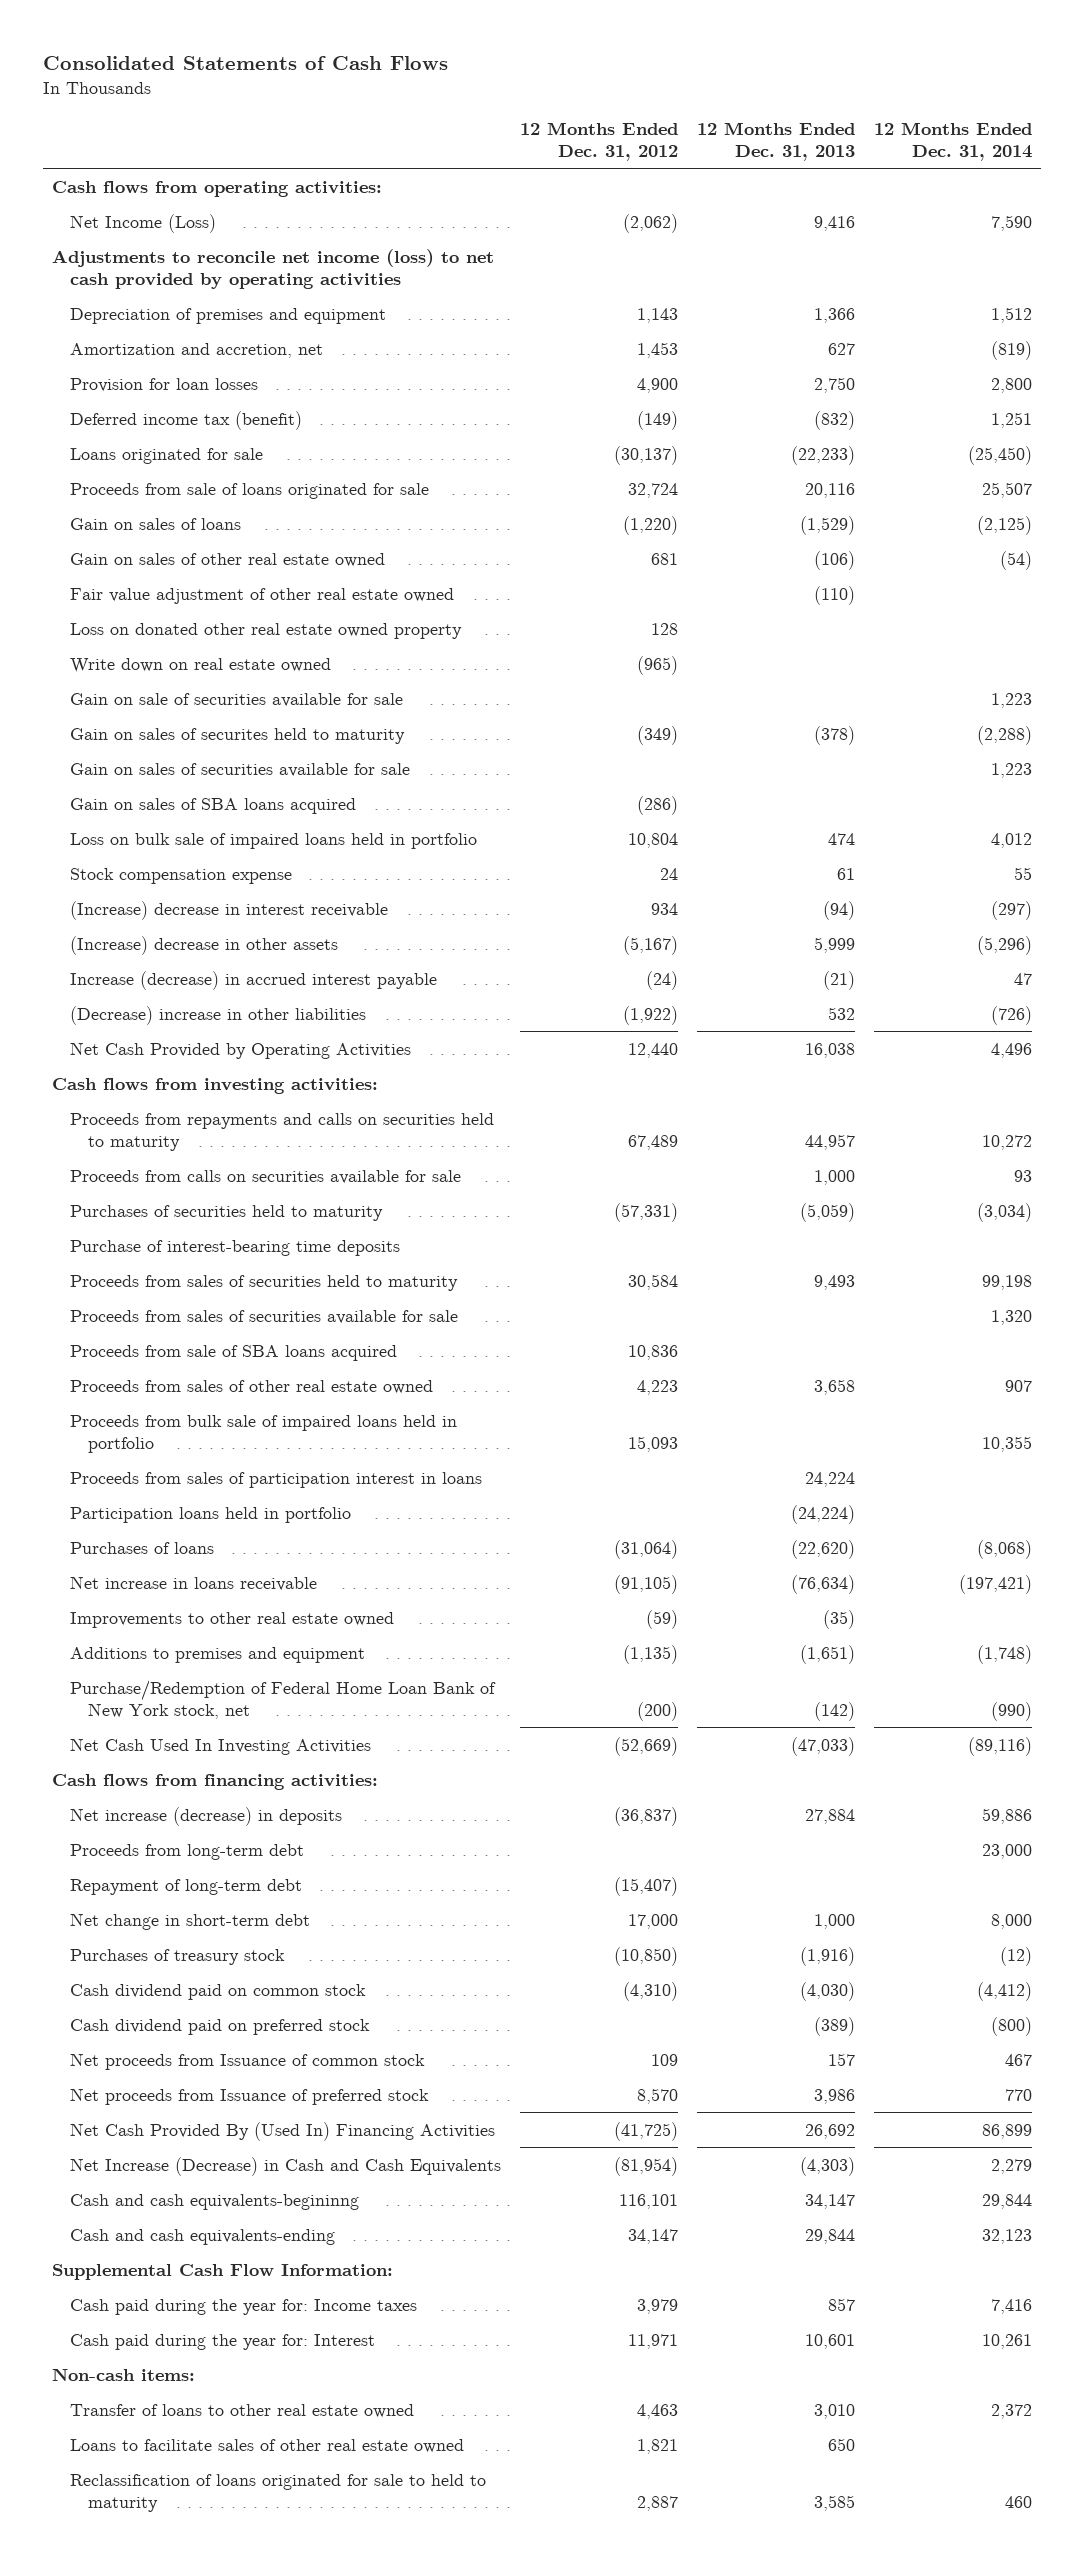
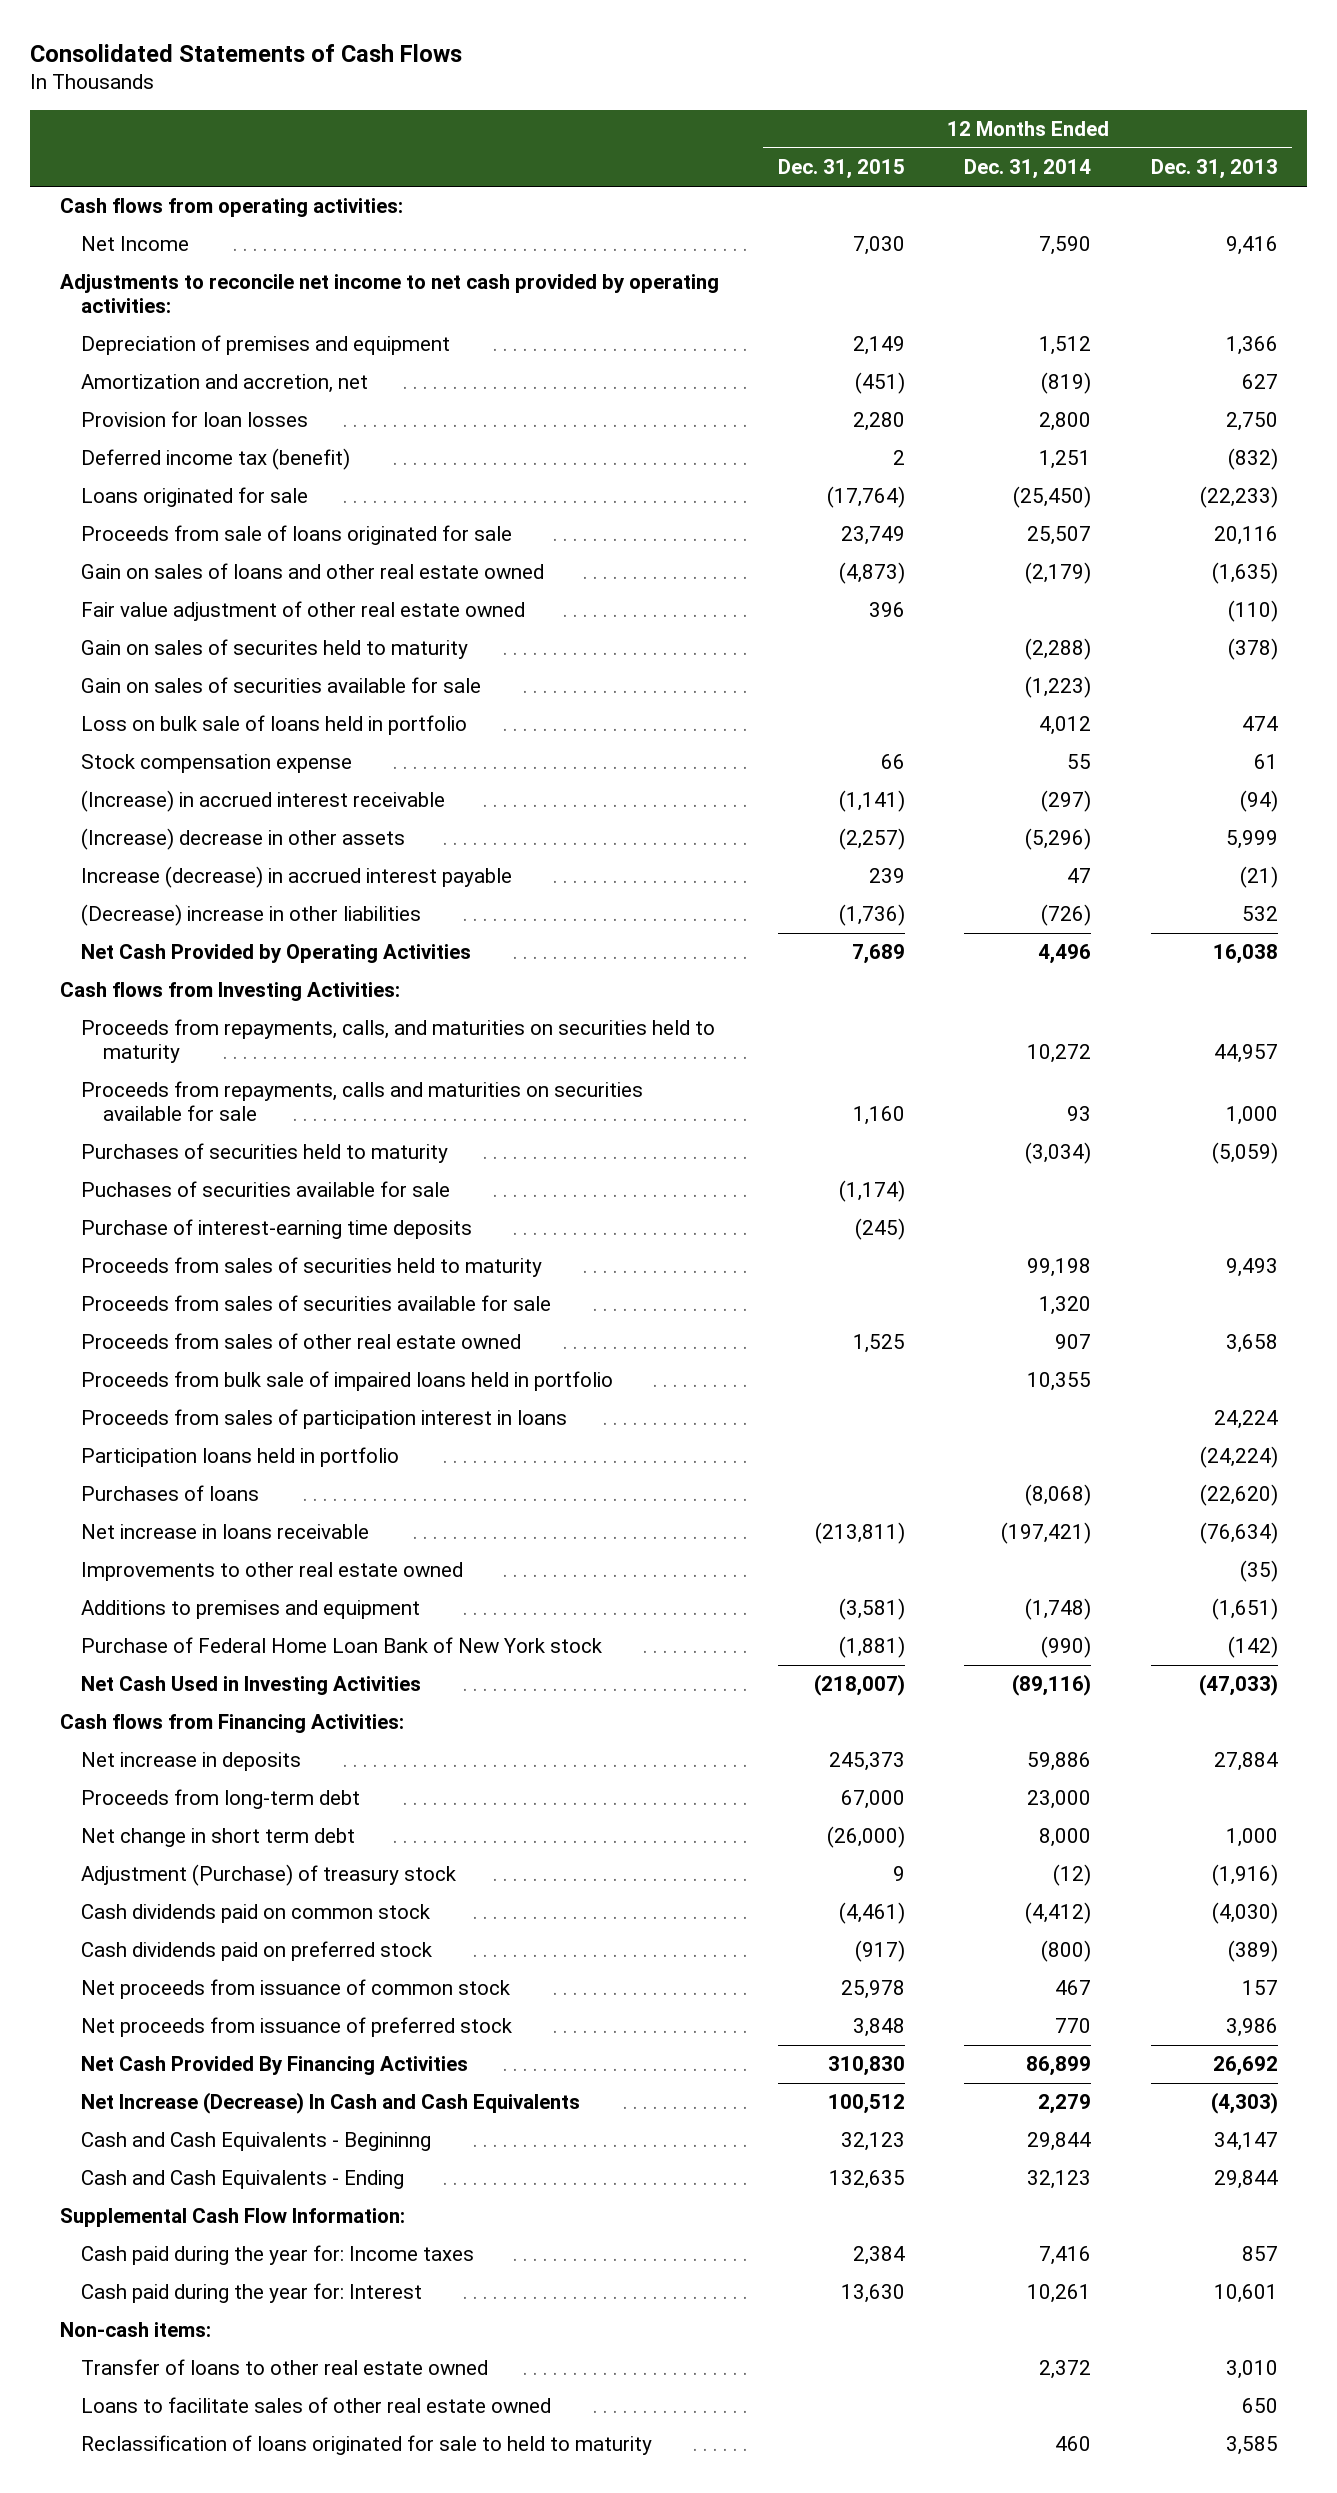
[520,121,679,161] 12 Months Ended Dec. 31, 2012 -> none
none -> [778,159,906,180] Dec. 31, 2015
[70,213,217,233] Net Income (Loss) -> [81,236,190,252] Net Income
[52,248,495,289] Adjustments to reconcile net income (loss) to net cash provided by operating activities -> [59,274,719,314] Adjustments to reconcile net income to net cash provided by operating activities:
[70,517,242,530] Gain on sales of loans -> none
[70,552,386,567] Gain on sales of other real estate owned -> [81,563,545,580] Gain on sales of loans and other real estate owned
[813,550,855,570] (106) -> [1211,562,1278,585] (1,635)
[999,550,1032,570] (54) -> [1025,562,1092,585] (2,179)
[70,622,463,639] Loss on donated other real estate owned property -> none
[70,657,332,673] Write down on real estate owned -> none
[70,692,404,707] Gain on sale of securities available for sale -> none
[70,797,357,814] Gain on sales of SBA loans acquired -> none
[990,762,1032,778] 1,223 -> [1025,676,1092,699] (1,223)
[70,832,478,849] Loss on bulk sale of impaired loans held in portfolio -> [81,715,468,736] Loss on bulk sale of loans held in portfolio
[70,900,389,920] (Increase) decrease in interest receivable -> [81,790,446,813] (Increase) in accrued interest receivable
[52,1077,379,1094] Cash flows from investing activities: -> [59,982,400,1002] Cash flows from Investing Activities:
[70,1112,495,1151] Proceeds from repayments and calls on securities held to maturity -> [81,1019,716,1064] Proceeds from repayments, calls, and maturities on securities held to maturity
[70,1169,462,1184] Proceeds from calls on securities available for sale -> [81,1081,644,1122] Proceeds from repayments, calls and maturities on securities available for sale
none -> [81,1181,451,1198] Puchases of securities available for sale
[70,1239,401,1256] Purchase of interest-bearing time deposits -> [81,1219,473,1240] Purchase of interest-earning time deposits
[70,1344,398,1361] Proceeds from sale of SBA loans acquired -> none
[70,1679,497,1719] Purchase/Redemption of Federal Home Loan Bank of New York stock, net -> [81,1637,603,1654] Purchase of Federal Home Loan Bank of New York stock
[70,1737,372,1755] Net Cash Used In Investing Activities -> [81,1676,422,1696] Net Cash Used in Investing Activities
[52,1773,379,1790] Cash flows from financing activities: -> [59,1714,404,1734] Cash flows from Financing Activities:
[70,1806,343,1826] Net increase (decrease) in deposits -> [81,1752,302,1772] Net increase in deposits
[70,1878,303,1895] Repayment of long-term debt -> none
[70,1912,311,1930] Net change in short-term debt -> [81,1828,356,1848] Net change in short term debt
[70,1948,286,1965] Purchases of treasury stock -> [81,1864,457,1887] Adjustment (Purchase) of treasury stock
[70,1983,367,2000] Cash dividend paid on common stock -> [81,1904,431,1924] Cash dividends paid on common stock
[70,2018,371,2035] Cash dividend paid on preferred stock -> [81,1941,433,1962] Cash dividends paid on preferred stock
[70,2052,426,2070] Net proceeds from Issuance of common stock -> [81,1979,511,2000] Net proceeds from issuance of common stock
[70,2087,430,2105] Net proceeds from Issuance of preferred stock -> [81,2017,513,2038] Net proceeds from issuance of preferred stock
[70,2121,496,2141] Net Cash Provided By (Used In) Financing Activities -> [81,2056,469,2076] Net Cash Provided By Financing Activities
[70,2156,502,2176] Net Increase (Decrease) in Cash and Cash Equivalents -> [81,2092,581,2115] Net Increase (Decrease) In Cash and Cash Equivalents
[70,2193,360,2210] Cash and cash equivalents-begininng -> [81,2132,432,2152] Cash and Cash Equivalents - Begininng
[70,2228,336,2245] Cash and cash equivalents-ending -> [81,2170,405,2190] Cash and Cash Equivalents - Ending

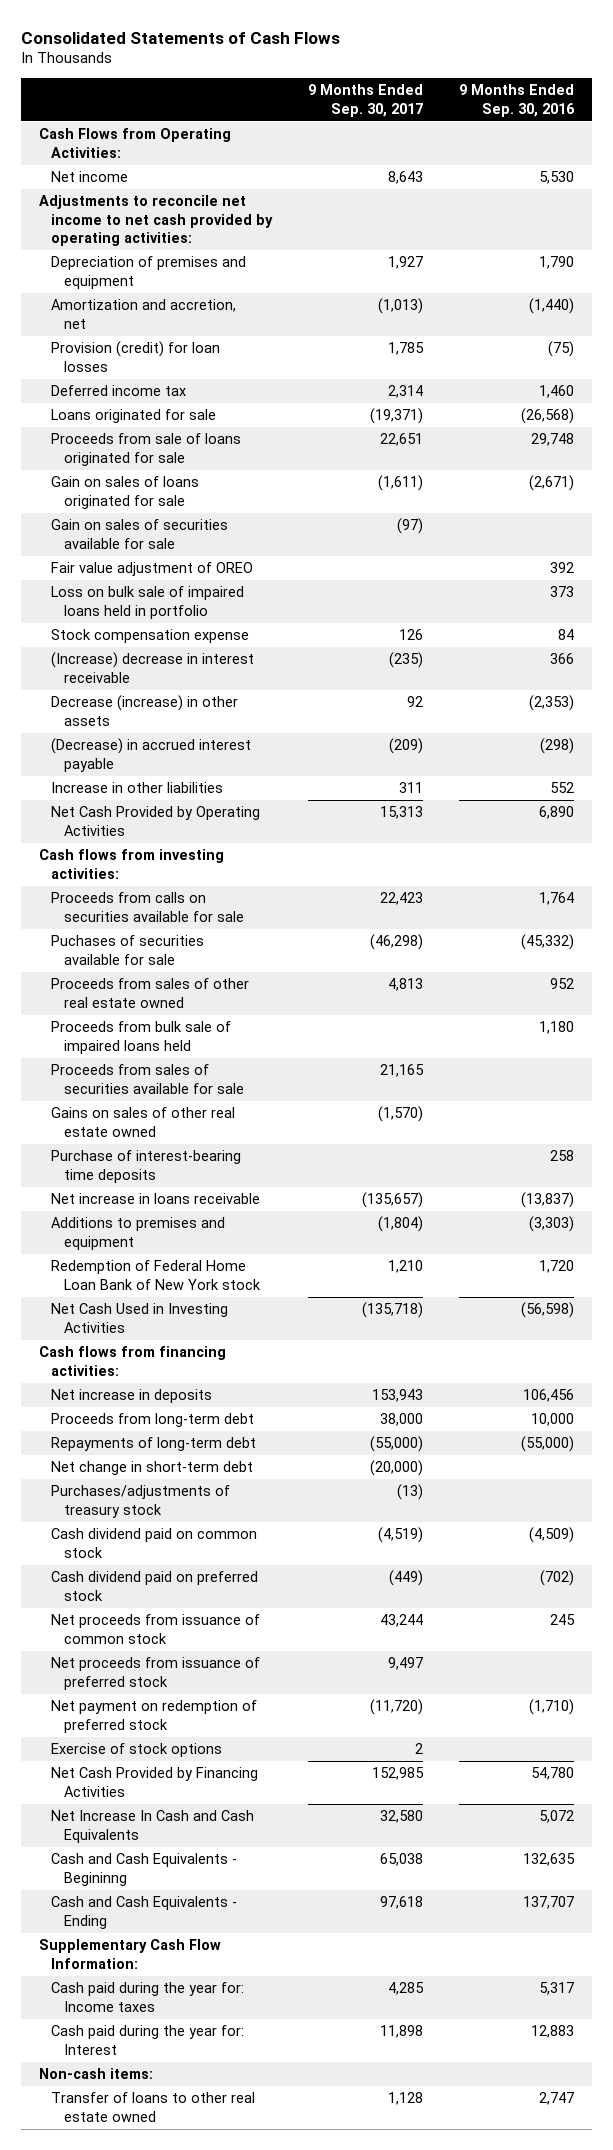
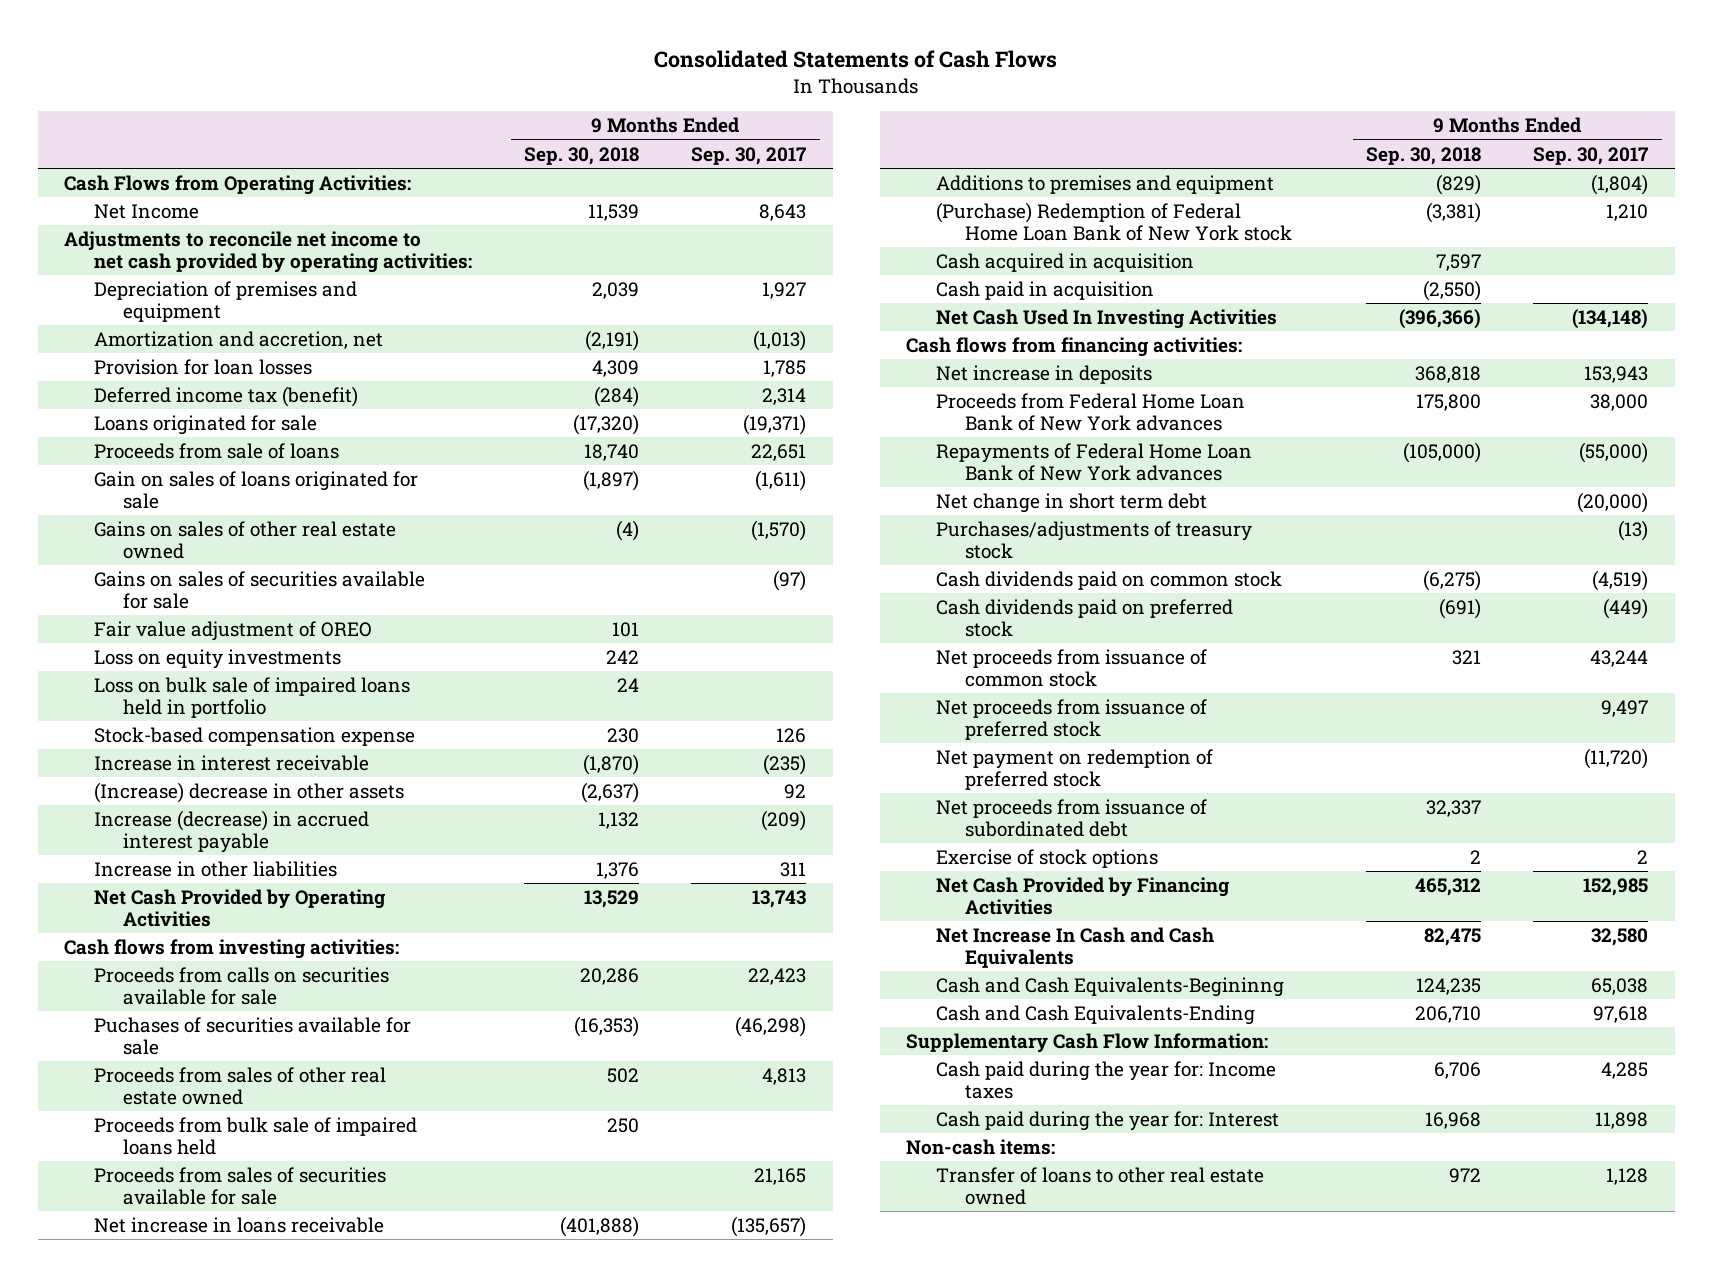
[458,84,575,117] 9 Months Ended Sep. 30, 2016 -> none
none -> [524,146,640,165] Sep. 30, 2018
[51,171,129,183] Net income -> [93,203,199,219] Net Income
[51,341,221,372] Provision (credit) for loan losses -> [93,358,312,375] Provision for loan losses
[51,385,187,397] Deferred income tax -> [93,385,358,407] Deferred income tax (benefit)
[51,433,242,466] Proceeds from sale of loans originated for sale -> [93,442,339,459] Proceeds from sale of loans
[51,1107,236,1137] Gains on sales of other real estate owned -> [93,520,396,559] Gains on sales of other real estate owned
[51,519,229,549] Gain on sales of securities available for sale -> [93,570,425,609] Gains on sales of securities available for sale
none -> [93,648,341,669] Loss on equity investments
[51,629,250,644] Stock compensation expense -> [93,726,415,746] Stock-based compensation expense
[51,652,255,683] (Increase) decrease in interest receivable -> [93,754,369,771] Increase in interest receivable
[51,695,239,726] Decrease (increase) in other assets -> [93,781,404,803] (Increase) decrease in other assets
[51,738,252,772] (Decrease) in accrued interest payable -> [93,809,369,853] Increase (decrease) in accrued interest payable
[380,806,424,820] 15,313 -> [752,889,807,908] 13,743
[51,1150,242,1183] Purchase of interest-bearing time deposits -> none
[51,1260,261,1290] Redemption of Federal Home Loan Bank of New York stock -> [935,201,1293,241] (Purchase) Redemption of Federal Home Loan Bank of New York stock
none -> [935,252,1194,272] Cash acquired in acquisition
none -> [935,280,1154,300] Cash paid in acquisition
[51,1303,229,1333] Net Cash Used in Investing Activities -> [935,308,1277,329] Net Cash Used In Investing Activities
[362,1302,424,1319] (135,718) -> [1572,308,1649,329] (134,148)
[51,1413,255,1428] Proceeds from long-term debt -> none
[51,1437,257,1452] Repayments of long-term debt -> none
none -> [935,392,1245,431] Proceeds from Federal Home Loan Bank of New York advances
none -> [935,442,1252,481] Repayments of Federal Home Loan Bank of New York advances
[51,1461,254,1476] Net change in short-term debt -> [935,492,1207,513] Net change in short term debt
[51,1528,258,1558] Cash dividend paid on common stock -> [935,570,1282,590] Cash dividends paid on common stock
[51,1571,259,1601] Cash dividend paid on preferred stock -> [935,598,1233,637] Cash dividends paid on preferred stock
none -> [935,798,1207,837] Net proceeds from issuance of subordinated debt
[51,1853,238,1886] Cash and Cash Equivalents - Begininng -> [935,976,1284,997] Cash and Cash Equivalents-Begininng
[51,1896,238,1929] Cash and Cash Equivalents - Ending -> [935,1004,1255,1025] Cash and Cash Equivalents-Ending

